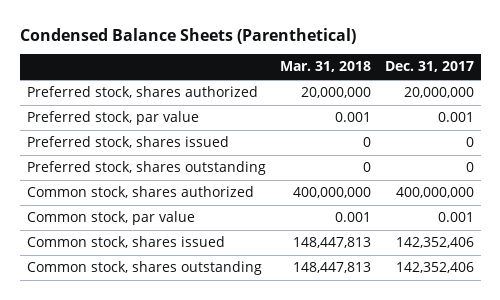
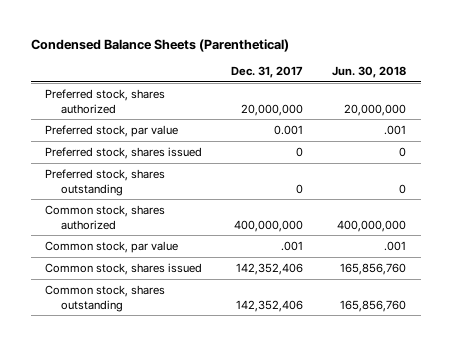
[279,61,371,73] Mar. 31, 2018 -> none
none -> [332,66,407,79] Jun. 30, 2018
[437,212,474,223] 0.001 -> [281,240,304,251] .001

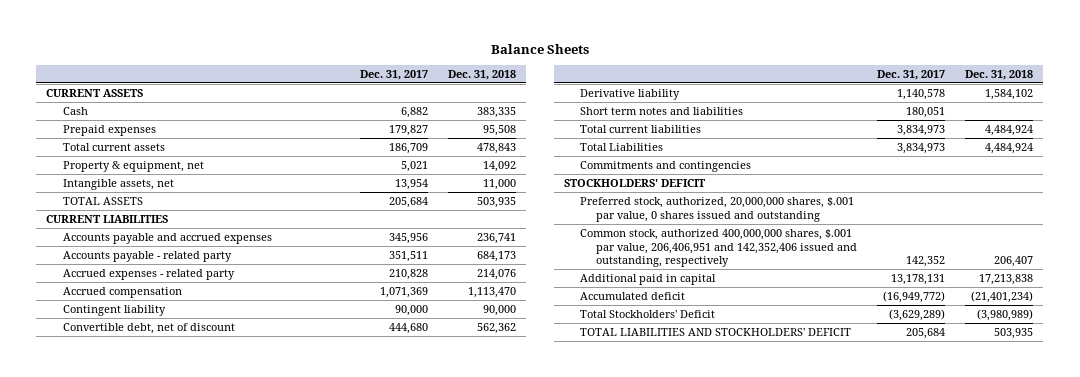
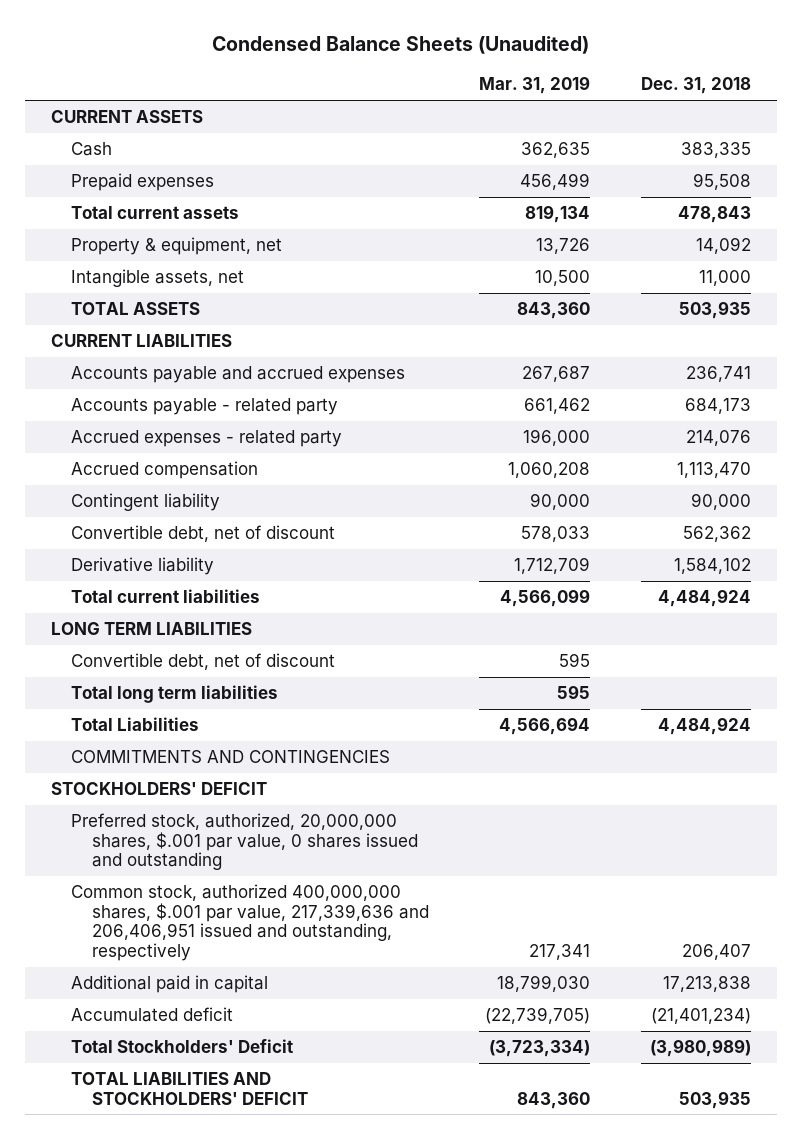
[490,43,589,54] Balance Sheets -> [211,36,589,55] Condensed Balance Sheets (Unaudited)
[359,69,428,80] Dec. 31, 2017 -> none
none -> [479,76,591,95] Mar. 31, 2019
[580,107,744,116] Short term notes and liabilities -> none
none -> [50,621,252,635] LONG TERM LIABILITIES
none -> [71,652,336,670] Convertible debt, net of discount
none -> [71,684,279,703] Total long term liabilities
[580,161,752,173] Commitments and contingencies -> [71,749,391,763] COMMITMENTS AND CONTINGENCIES
[580,229,858,268] Common stock, authorized 400,000,000 shares, $.001 par value, 206,406,951 and 142,352,406 issued and outstanding, respectively -> [71,883,429,962] Common stock, authorized 400,000,000 shares, $.001 par value, 217,339,636 and 206,406,951 issued and outstanding, respectively

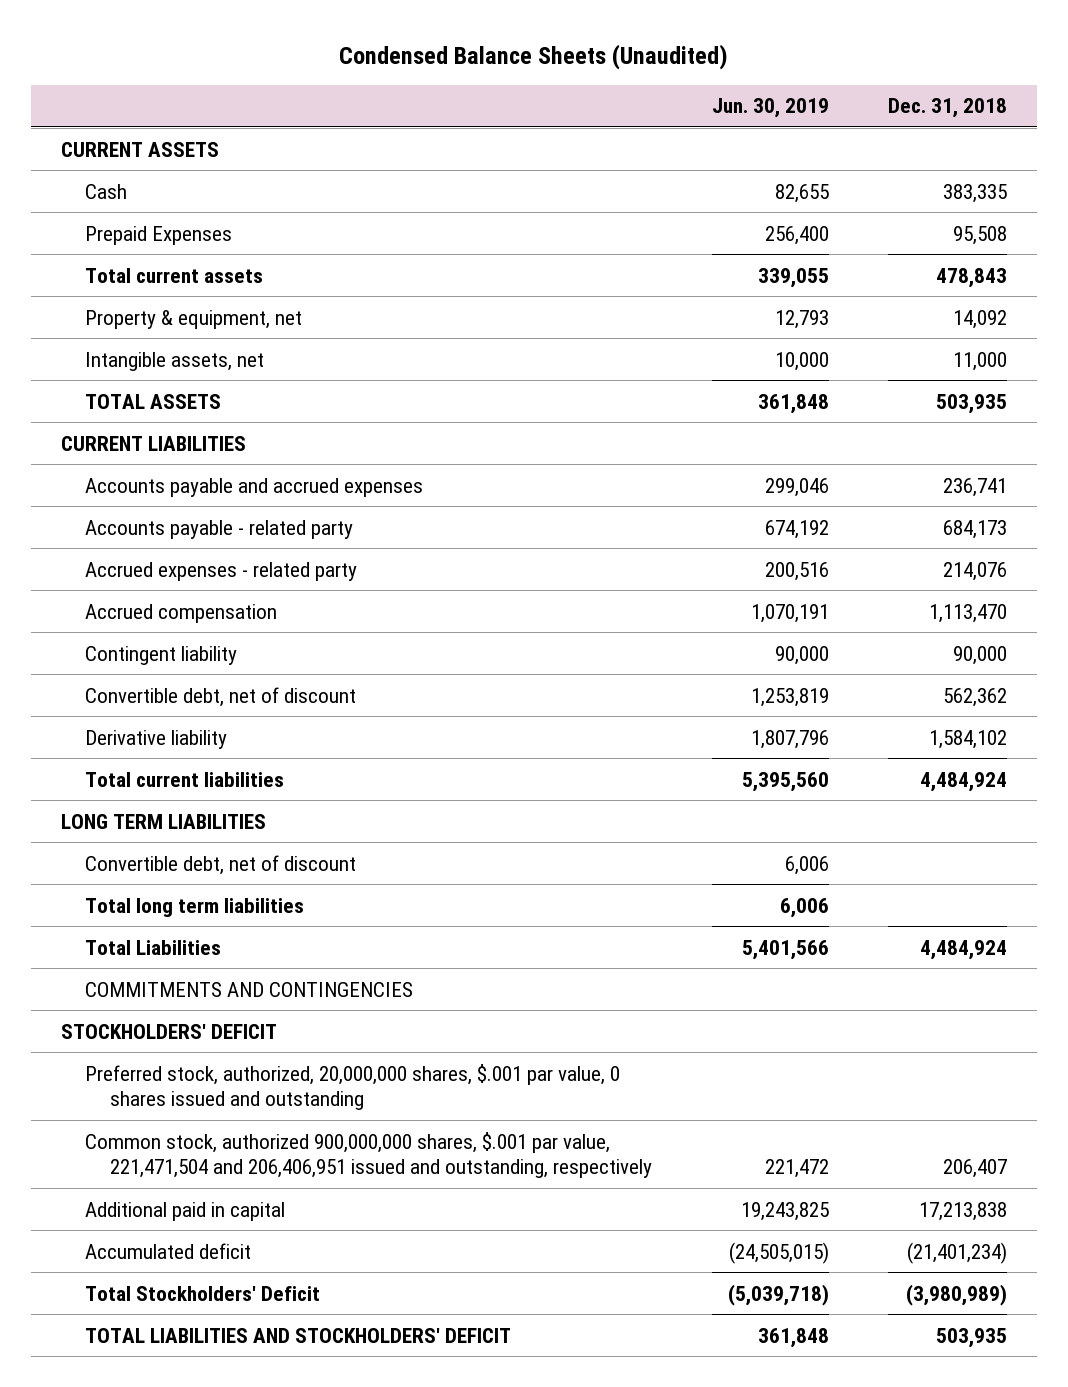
[479,76,591,95] Mar. 31, 2019 -> none
none -> [711,98,829,119] Jun. 30, 2019
[71,172,215,191] Prepaid expenses -> [85,225,233,245] Prepaid Expenses
[71,883,429,962] Common stock, authorized 400,000,000 shares, $.001 par value, 217,339,636 and 206,406,951 issued and outstanding, respectively -> [85,1131,652,1179] Common stock, authorized 900,000,000 shares, $.001 par value, 221,471,504 and 206,406,951 issued and outstanding, respectively

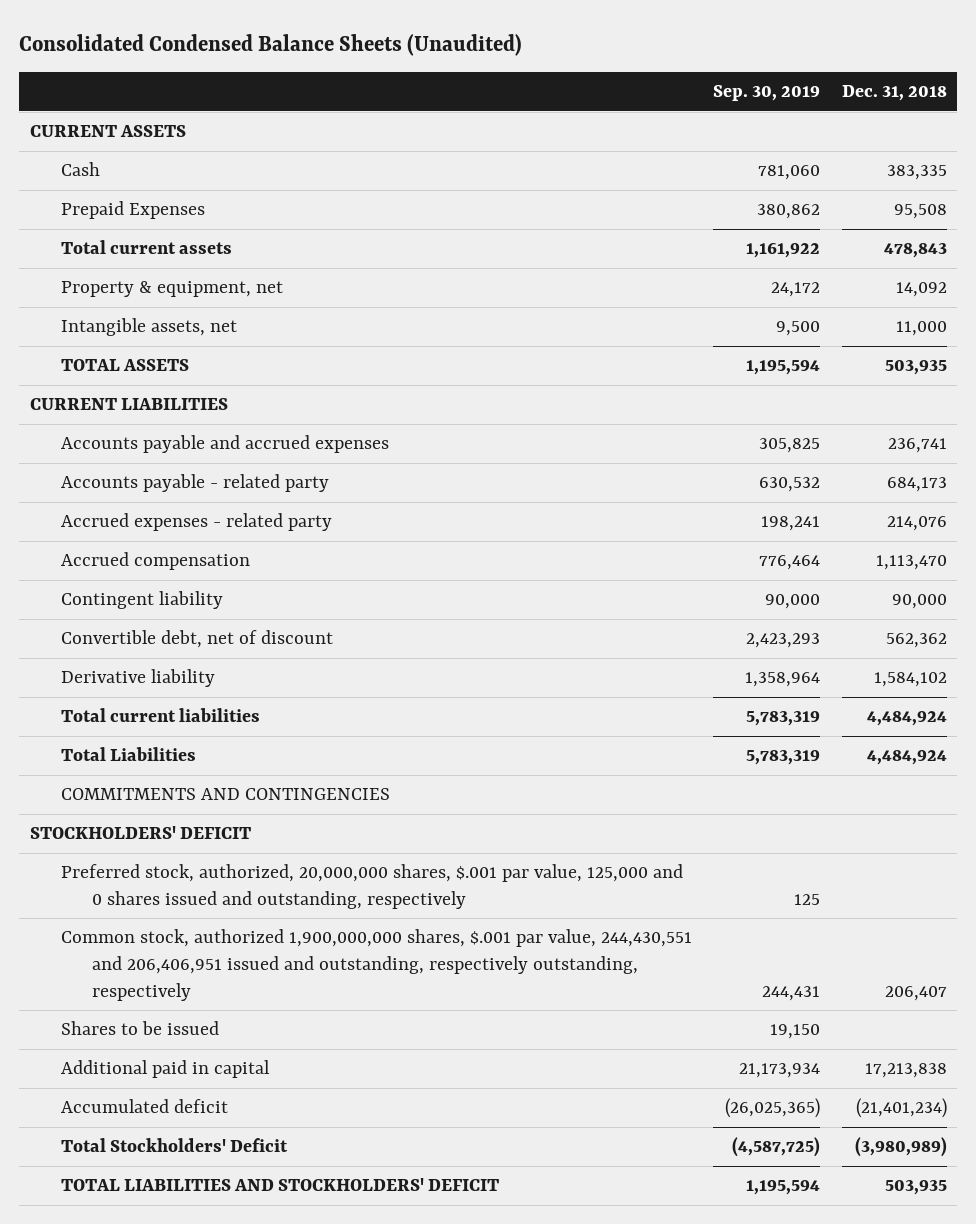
[339,43,729,70] Condensed Balance Sheets (Unaudited) -> [19,34,523,57] Consolidated Condensed Balance Sheets (Unaudited)
[711,98,829,119] Jun. 30, 2019 -> none
none -> [713,85,821,102] Sep. 30, 2019
[61,813,267,829] LONG TERM LIABILITIES -> none
[85,854,357,875] Convertible debt, net of discount -> none
[85,897,305,917] Total long term liabilities -> none
[85,1063,621,1111] Preferred stock, authorized, 20,000,000 shares, $.001 par value, 0 shares issued and outstanding -> [61,864,684,909] Preferred stock, authorized, 20,000,000 shares, $.001 par value, 125,000 and 0 shares issued and outstanding, respectively
[85,1131,652,1179] Common stock, authorized 900,000,000 shares, $.001 par value, 221,471,504 and 206,406,951 issued and outstanding, respectively -> [61,929,693,1001] Common stock, authorized 1,900,000,000 shares, $.001 par value, 244,430,551 and 206,406,951 issued and outstanding, respectively outstanding, respectively
none -> [61,1021,220,1036] Shares to be issued

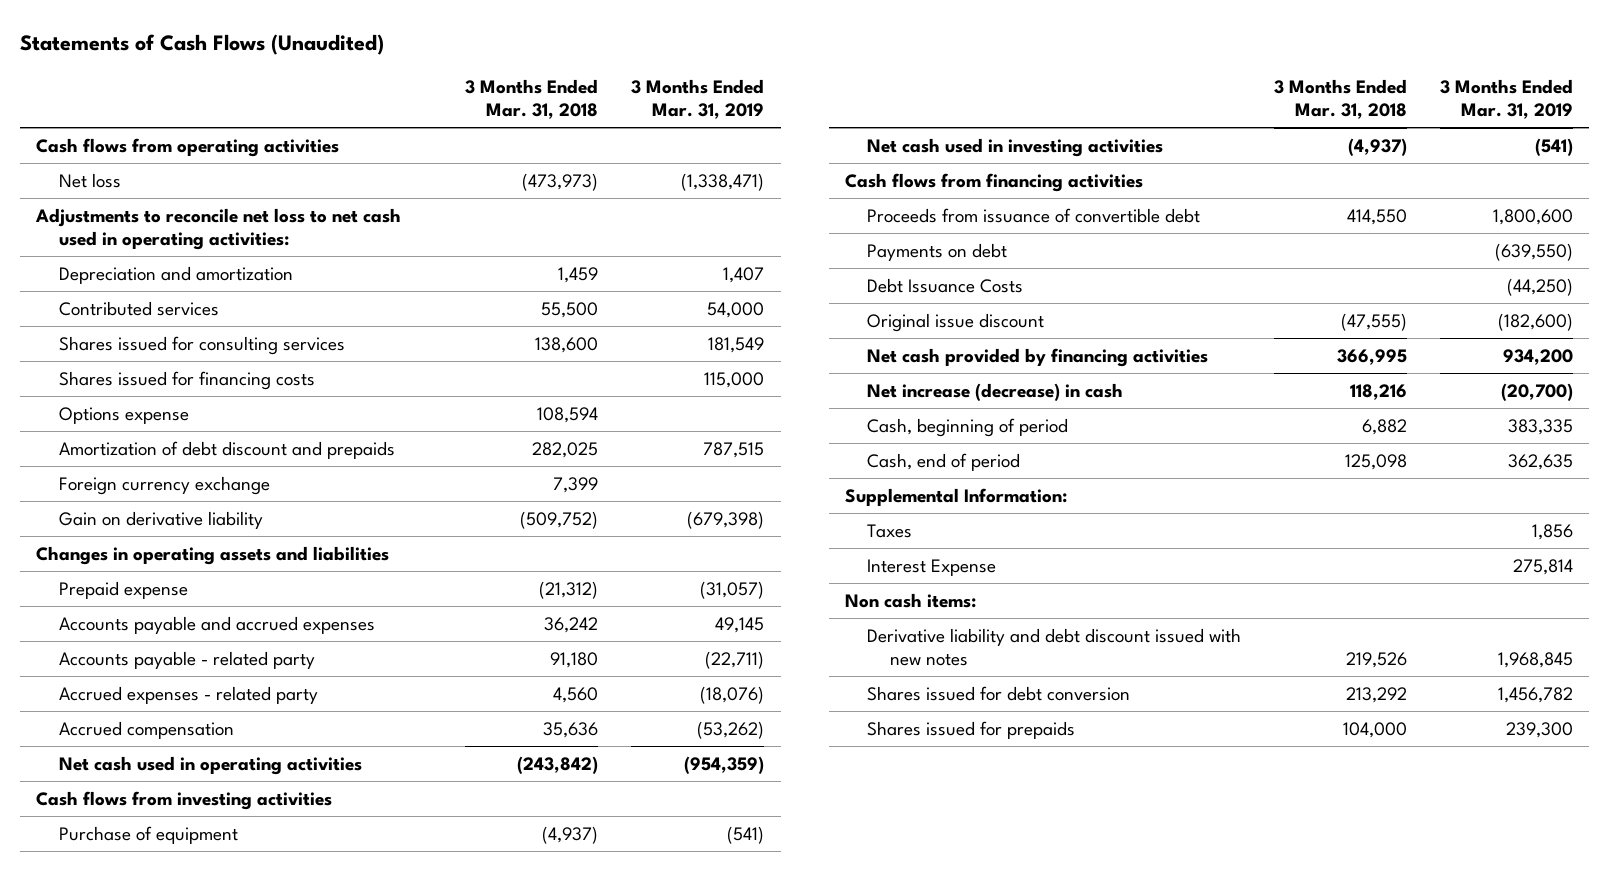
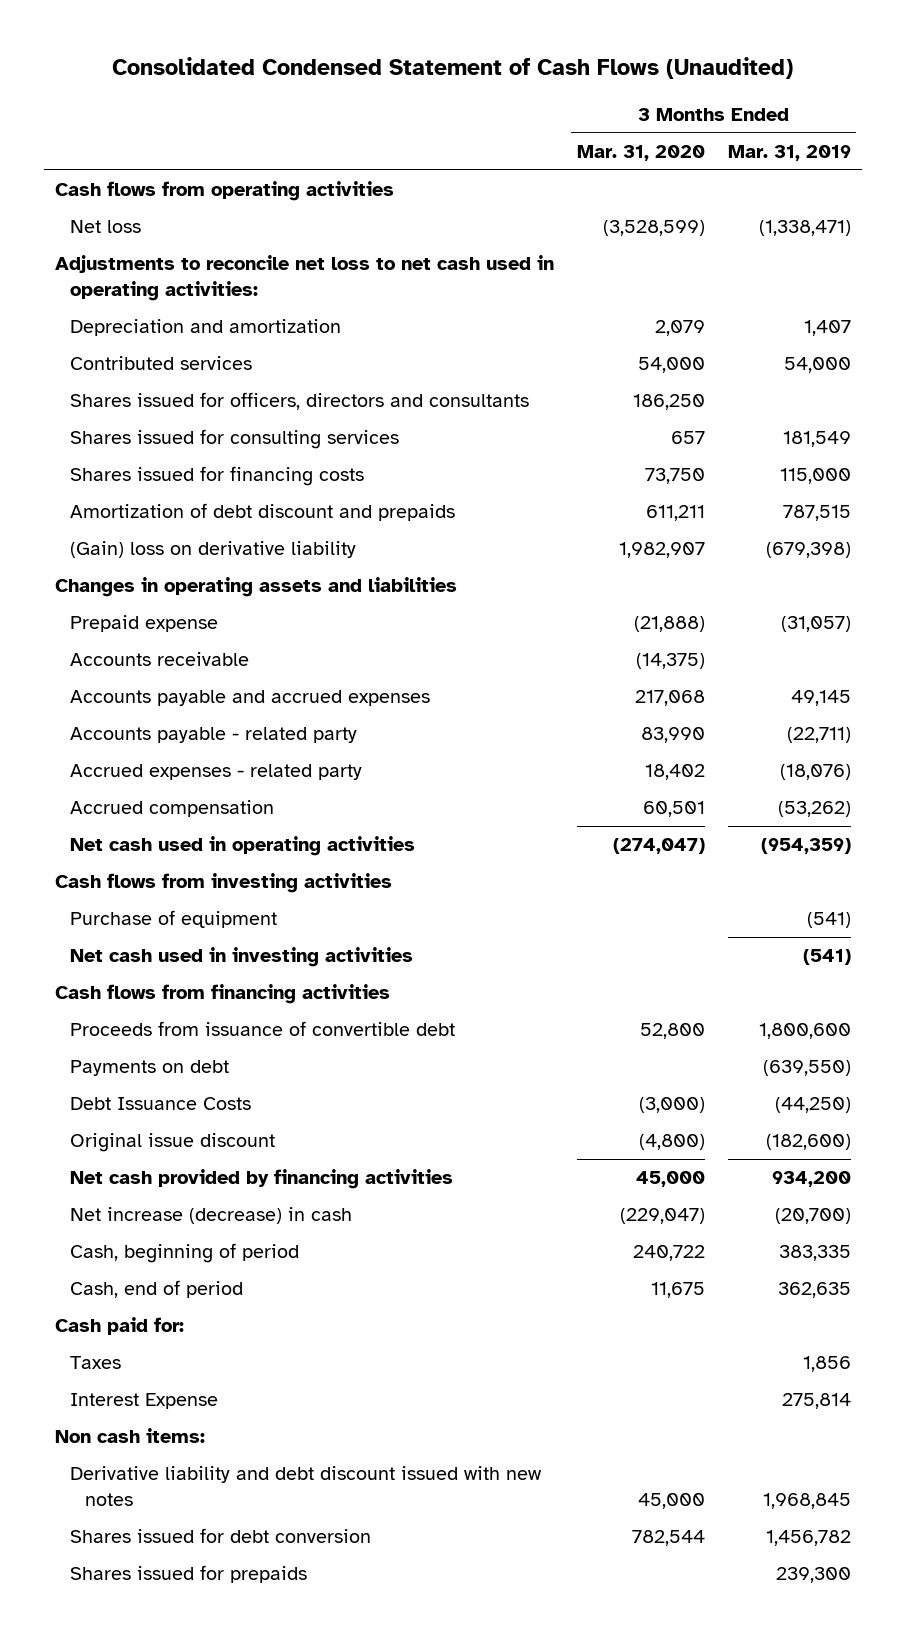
[19,33,384,55] Statements of Cash Flows (Unaudited) -> [112,57,794,80] Consolidated Condensed Statement of Cash Flows (Unaudited)
[465,78,599,119] 3 Months Ended Mar. 31, 2018 -> none
none -> [577,145,706,162] Mar. 31, 2020
none -> [70,392,530,411] Shares issued for officers, directors and consultants
[58,407,189,425] Options expense -> none
[58,476,270,496] Foreign currency exchange -> none
[58,511,263,530] Gain on derivative liability -> [70,541,357,559] (Gain) loss on derivative liability
none -> [70,652,250,667] Accounts receivable
[845,488,1068,507] Supplemental Information: -> none
none -> [55,1317,185,1336] Cash paid for:

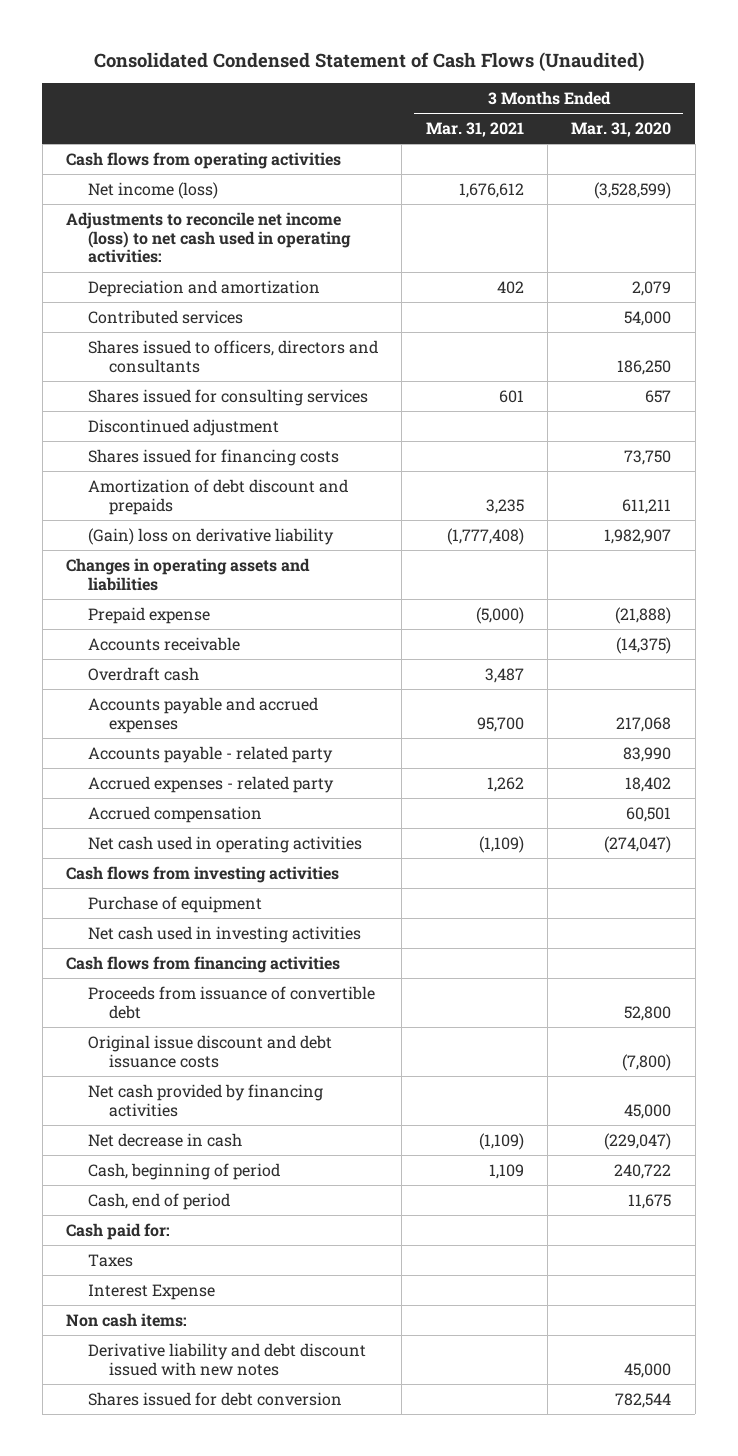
[727,145,851,162] Mar. 31, 2019 -> none
none -> [425,121,524,137] Mar. 31, 2021
[70,220,142,234] Net loss -> [87,181,218,199] Net income (loss)
[55,255,555,302] Adjustments to reconcile net loss to net cash used in operating activities: -> [66,211,351,264] Adjustments to reconcile net income (loss) to net cash used in operating activities:
[70,392,530,411] Shares issued for officers, directors and consultants -> [87,339,378,373] Shares issued to officers, directors and consultants
none -> [87,418,279,436] Discontinued adjustment
none -> [87,666,199,681] Overdraft cash
[70,1060,230,1077] Payments on debt -> none
[70,1133,276,1153] Original issue discount -> none
[70,1097,252,1111] Debt Issuance Costs -> [87,1034,332,1068] Original issue discount and debt issuance costs
[639,1097,706,1114] (3,000) -> [622,1053,672,1071] (7,800)
[70,1207,353,1225] Net increase (decrease) in cash -> [87,1132,242,1147] Net decrease in cash
[70,1565,308,1584] Shares issued for prepaids -> none

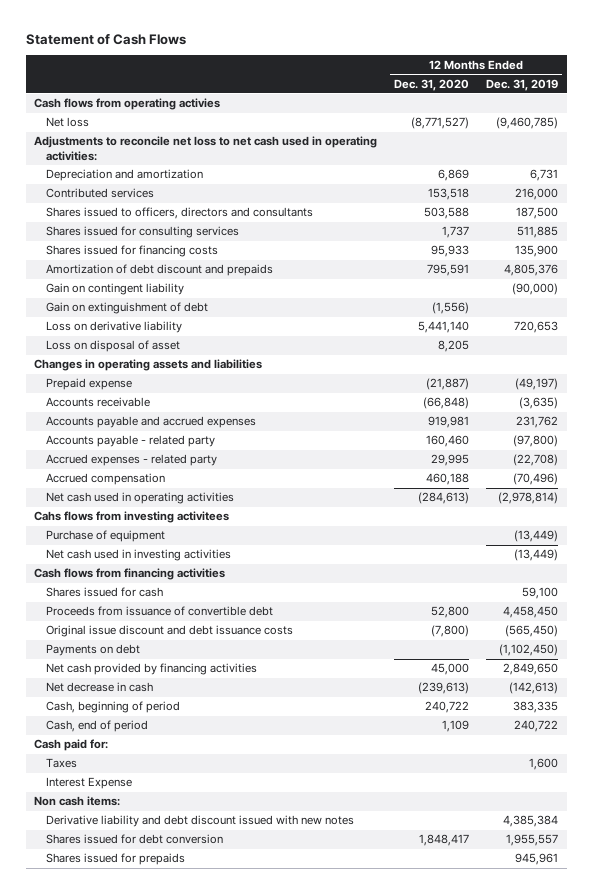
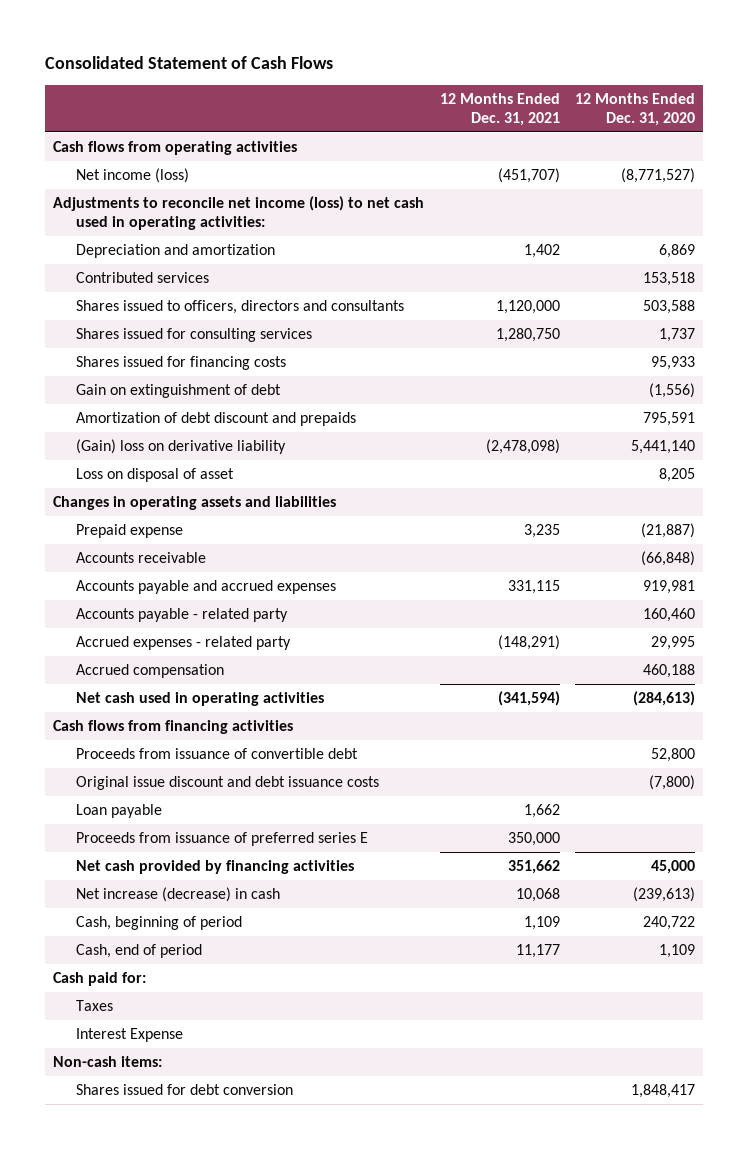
[25,33,186,45] Statement of Cash Flows -> [45,56,334,70] Consolidated Statement of Cash Flows
[486,78,559,91] Dec. 31, 2019 -> none
none -> [439,92,560,126] 12 Months Ended Dec. 31, 2021
[34,98,221,111] Cash flows from operating activies -> [53,140,298,155] Cash flows from operating activities
[46,117,90,128] Net loss -> [75,167,189,183] Net income (loss)
[34,136,378,162] Adjustments to reconcile net loss to net cash used in operating activities: -> [53,195,425,231] Adjustments to reconcile net income (loss) to net cash used in operating activities:
[46,283,185,296] Gain on contingent liability -> none
[46,264,274,277] Amortization of debt discount and prepaids -> [75,411,356,426] Amortization of debt discount and prepaids
[46,321,183,334] Loss on derivative liability -> [75,438,286,454] (Gain) loss on derivative liability
[34,511,230,524] Cahs flows from investing activitees -> none
[46,530,166,543] Purchase of equipment -> none
[46,549,232,562] Net cash used in investing activities -> none
[46,587,164,598] Shares issued for cash -> none
[46,644,141,657] Payments on debt -> none
none -> [75,803,162,818] Loan payable
none -> [75,831,368,846] Proceeds from issuance of preferred series E
[46,682,154,693] Net decrease in cash -> [75,886,280,902] Net increase (decrease) in cash
[46,815,355,828] Derivative liability and debt discount issued with new notes -> none
[34,796,121,807] Non cash items: -> [53,1055,163,1067] Non-cash items:
[46,853,186,866] Shares issued for prepaids -> none

